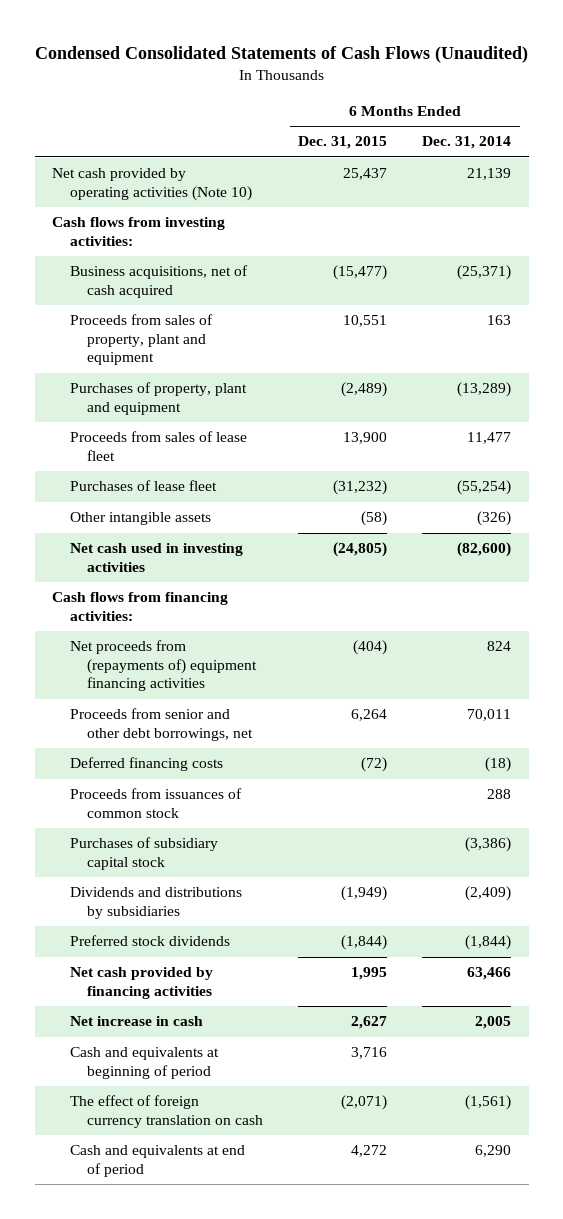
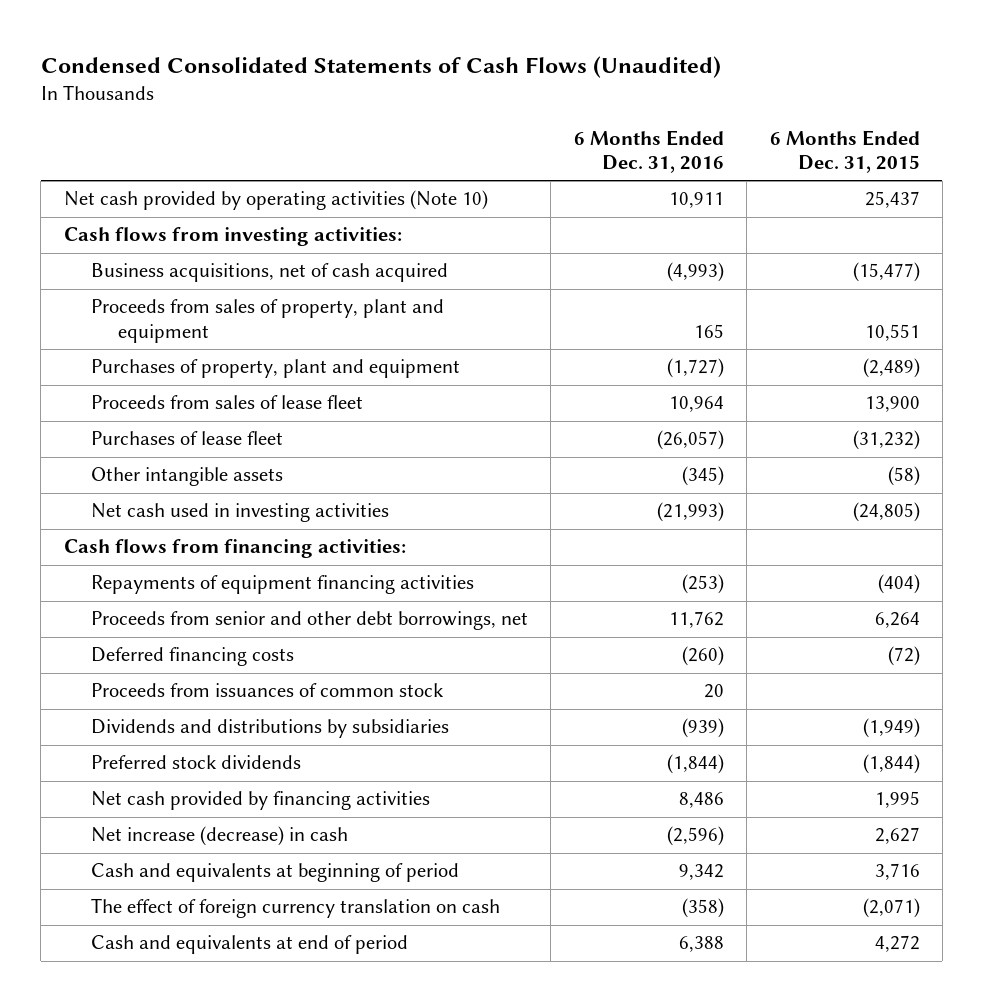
[422,136,512,150] Dec. 31, 2014 -> none
none -> [573,129,724,174] 6 Months Ended Dec. 31, 2016
[69,640,258,692] Net proceeds from (repayments of) equipment financing activities -> [90,575,474,595] Repayments of equipment financing activities
[69,837,218,870] Purchases of subsidiary capital stock -> none
[69,1016,203,1027] Net increase in cash -> [90,826,348,847] Net increase (decrease) in cash

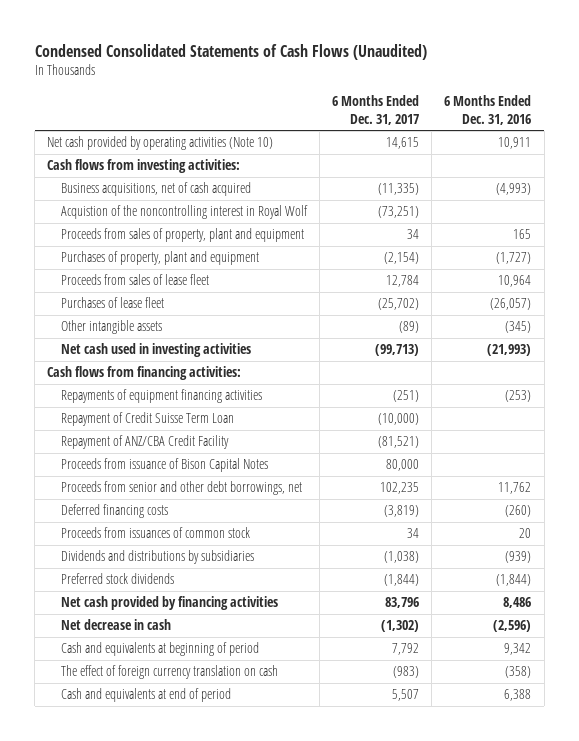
[769,129,920,174] 6 Months Ended Dec. 31, 2015 -> none
none -> [331,94,419,125] 6 Months Ended Dec. 31, 2017
none -> [60,205,308,220] Acquistion of the noncontrolling interest in Royal Wolf
none -> [60,412,234,427] Repayment of Credit Suisse Term Loan
none -> [60,435,229,450] Repayment of ANZ/CBA Credit Facility
none -> [60,458,268,473] Proceeds from issuance of Bison Capital Notes
[90,826,348,847] Net increase (decrease) in cash -> [60,619,171,631] Net decrease in cash

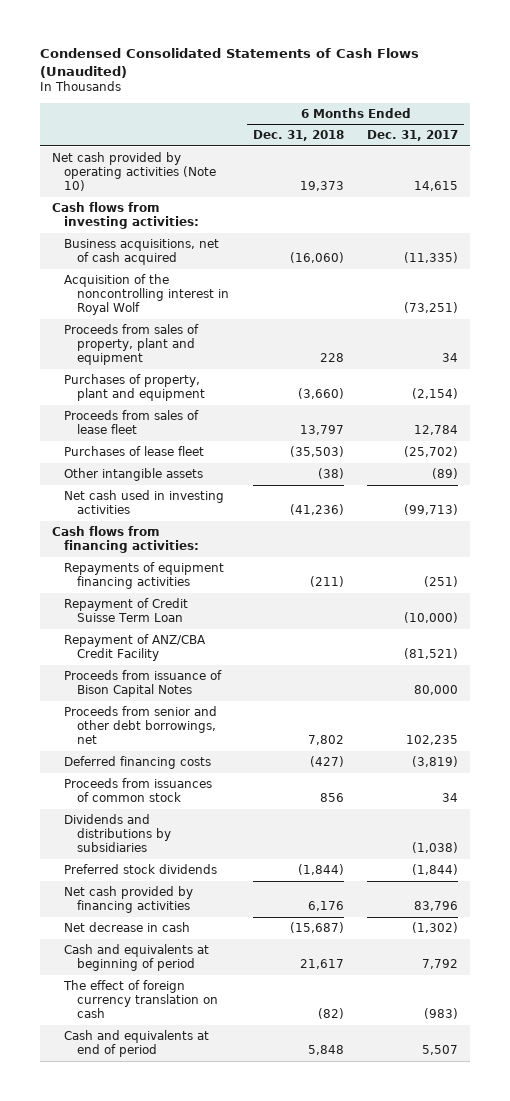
[444,94,532,125] 6 Months Ended Dec. 31, 2016 -> none
none -> [252,130,344,142] Dec. 31, 2018
[60,205,308,220] Acquistion of the noncontrolling interest in Royal Wolf -> [64,273,229,316] Acquisition of the noncontrolling interest in Royal Wolf

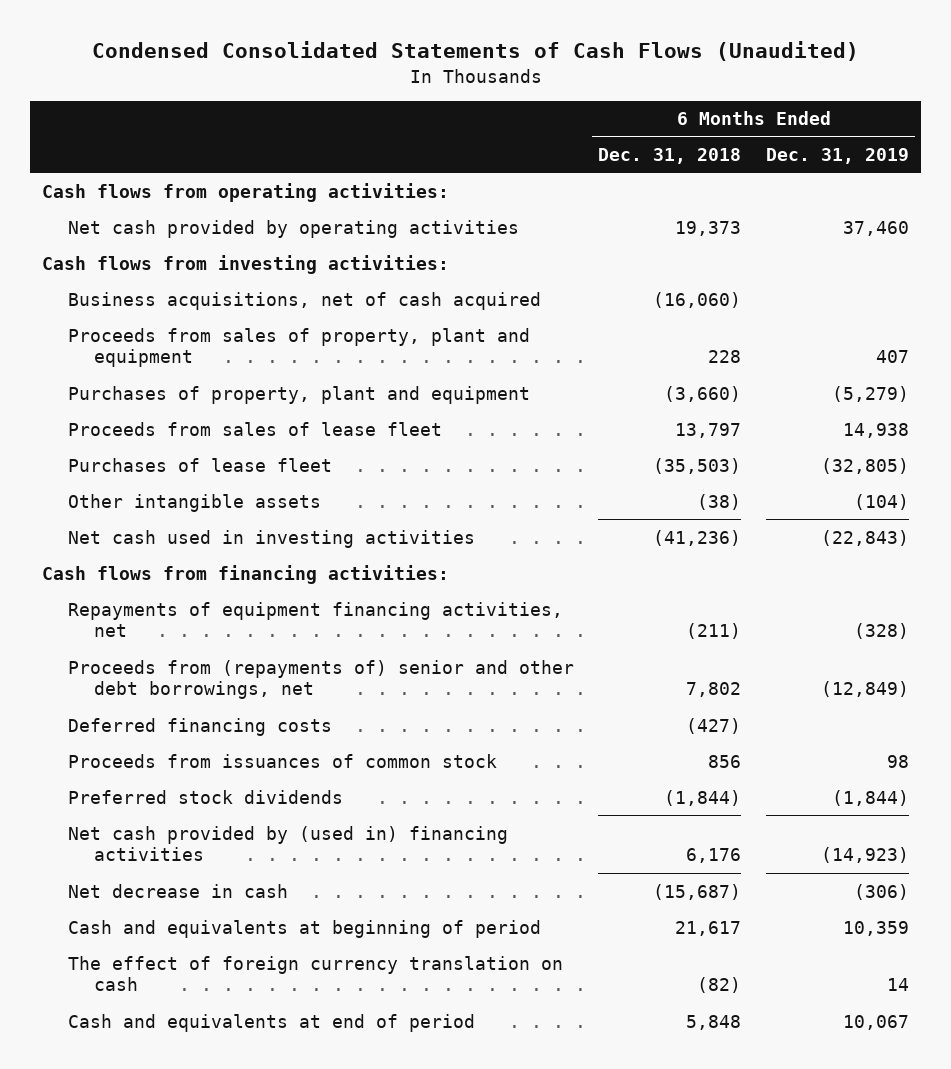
[367,130,459,142] Dec. 31, 2017 -> none
none -> [765,148,909,165] Dec. 31, 2019
none -> [42,182,450,202] Cash flows from operating activities:
[51,151,217,192] Net cash provided by operating activities (Note 10) -> [68,219,520,238] Net cash provided by operating activities
[64,273,229,316] Acquisition of the noncontrolling interest in Royal Wolf -> none
[64,597,189,623] Repayment of Credit Suisse Term Loan -> none
[64,633,207,662] Repayment of ANZ/CBA Credit Facility -> none
[64,669,223,698] Proceeds from issuance of Bison Capital Notes -> none
[64,561,225,590] Repayments of equipment financing activities -> [68,601,564,638] Repayments of equipment financing activities, net
[64,705,218,745] Proceeds from senior and other debt borrowings, net -> [68,659,575,700] Proceeds from (repayments of) senior and other debt borrowings, net
[64,813,171,853] Dividends and distributions by subsidiaries -> none
[64,885,194,914] Net cash provided by financing activities -> [68,825,509,862] Net cash provided by (used in) financing activities

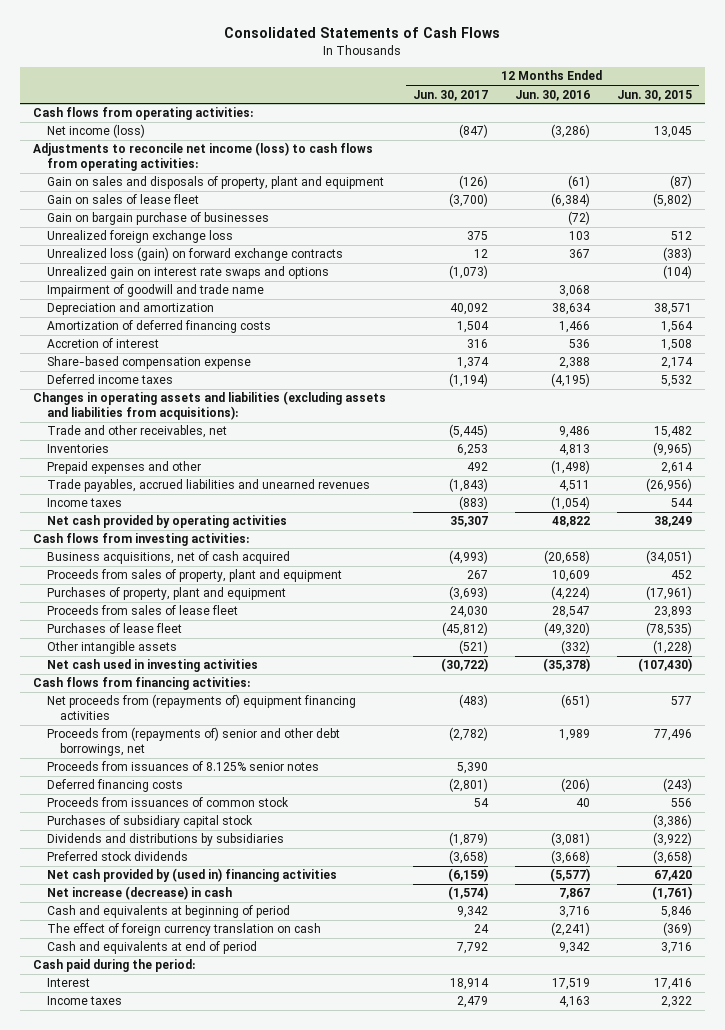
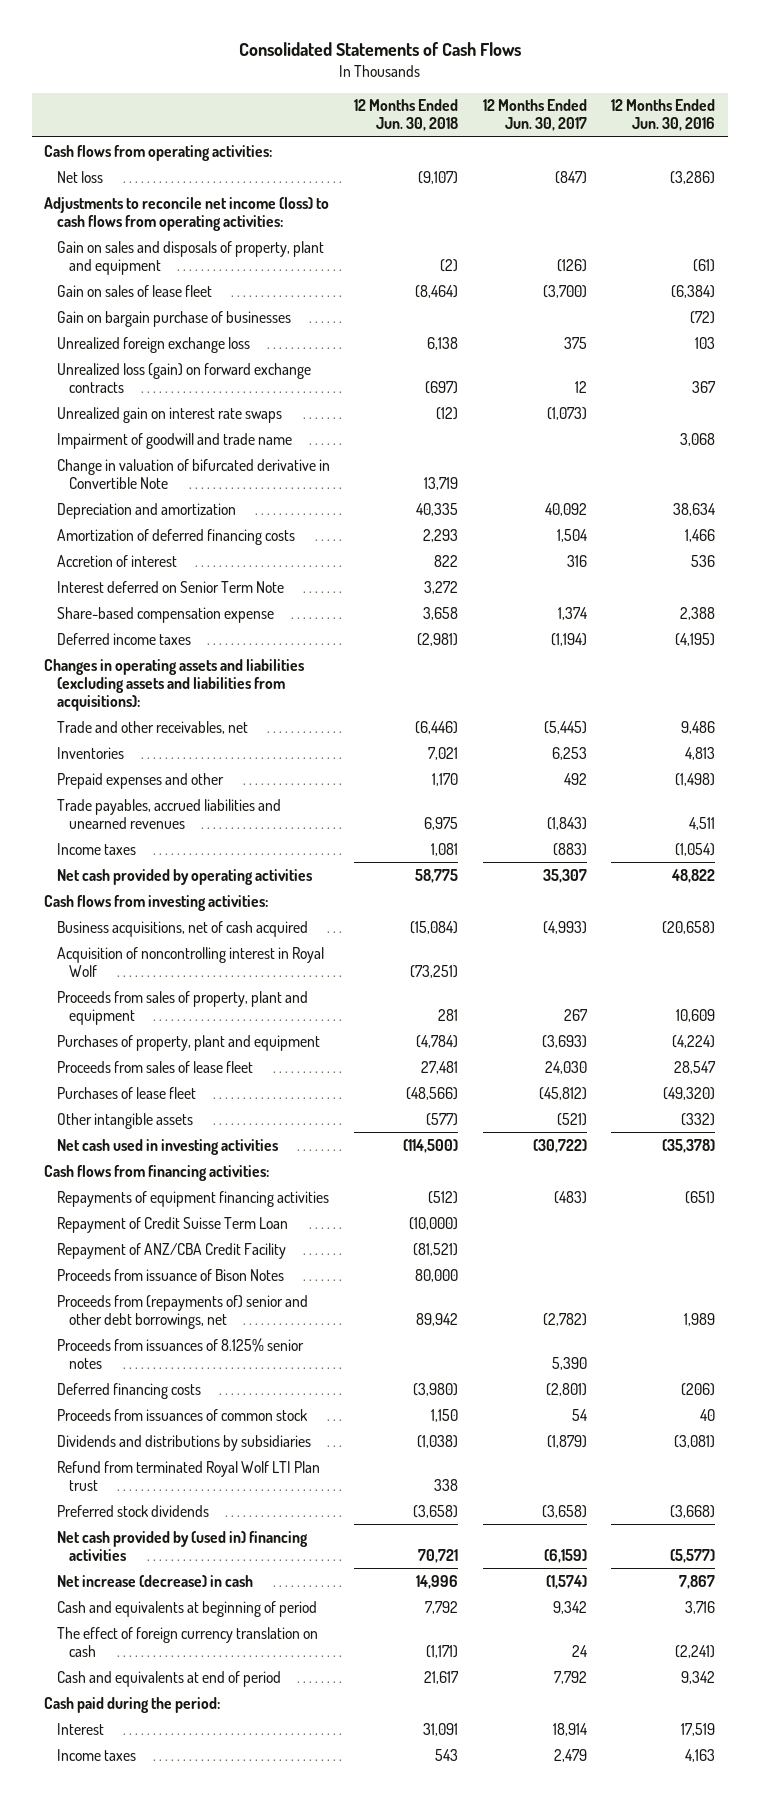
[616,89,692,101] Jun. 30, 2015 -> none
none -> [354,99,459,132] 12 Months Ended Jun. 30, 2018
[46,124,145,139] Net income (loss) -> [56,170,103,183] Net loss
[46,266,329,280] Unrealized gain on interest rate swaps and options -> [56,406,282,423] Unrealized gain on interest rate swaps
none -> [56,458,330,489] Change in valuation of bifurcated derivative in Convertible Note
none -> [56,580,284,593] Interest deferred on Senior Term Note
none -> [56,946,324,977] Acquisition of noncontrolling interest in Royal Wolf
[46,694,356,721] Net proceeds from (repayments of) equipment financing activities -> [56,1190,329,1207] Repayments of equipment financing activities
none -> [56,1216,288,1233] Repayment of Credit Suisse Term Loan
none -> [56,1242,286,1259] Repayment of ANZ/CBA Credit Facility
none -> [56,1268,284,1281] Proceeds from issuance of Bison Notes
[46,815,253,829] Purchases of subsidiary capital stock -> none
none -> [56,1460,320,1491] Refund from terminated Royal Wolf LTI Plan trust

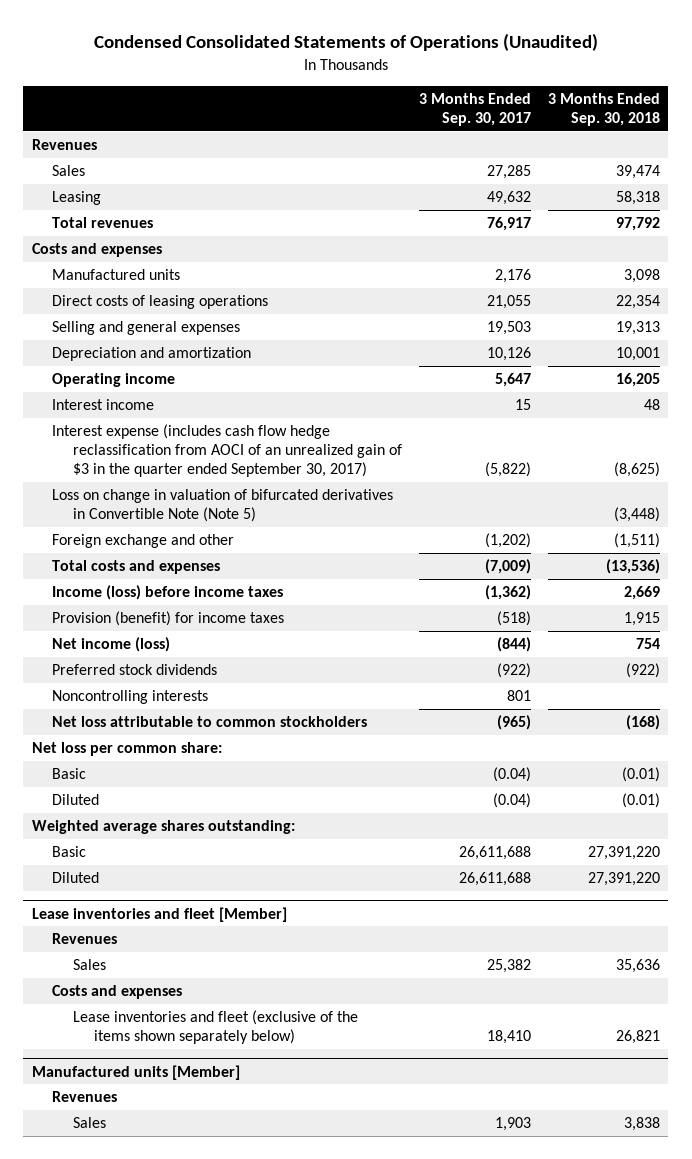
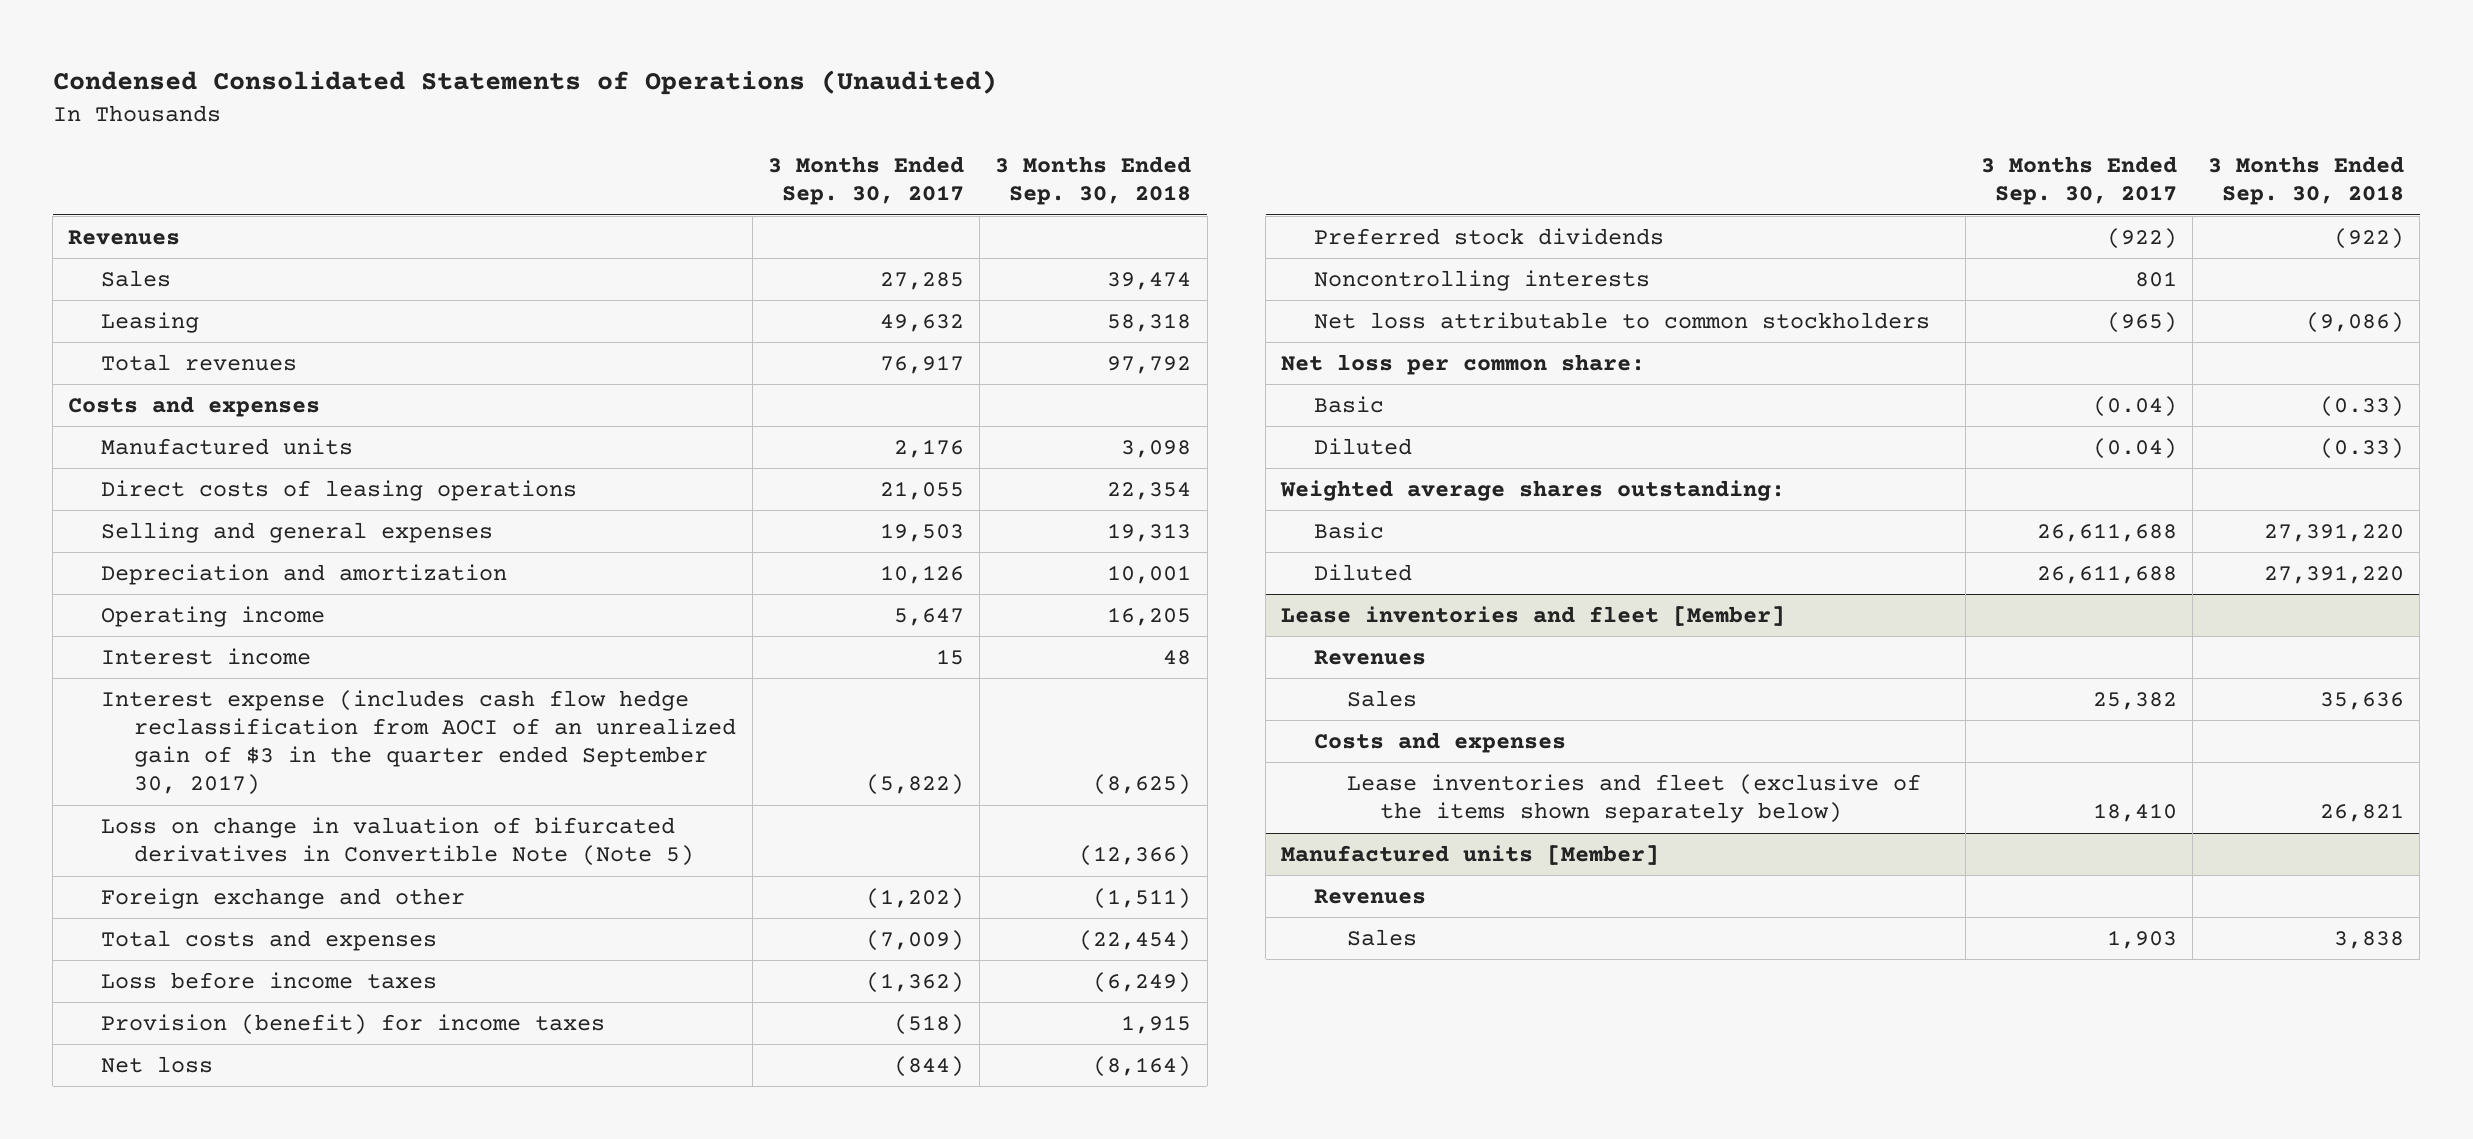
[613,507,660,523] (3,448) -> [1079,845,1192,867] (12,366)
[605,559,660,575] (13,536) -> [1079,930,1192,952] (22,454)
[52,585,284,601] Income (loss) before income taxes -> [101,972,438,990] Loss before income taxes
[623,586,660,601] 2,669 -> [1093,972,1192,994] (6,249)
[52,637,171,653] Net income (loss) -> [101,1056,214,1074] Net loss
[635,638,660,650] 754 -> [1093,1056,1192,1078] (8,164)
[625,715,660,731] (168) -> [2306,312,2405,334] (9,086)
[621,767,660,783] (0.01) -> [2320,396,2405,418] (0.33)
[621,793,660,809] (0.01) -> [2320,438,2405,460] (0.33)

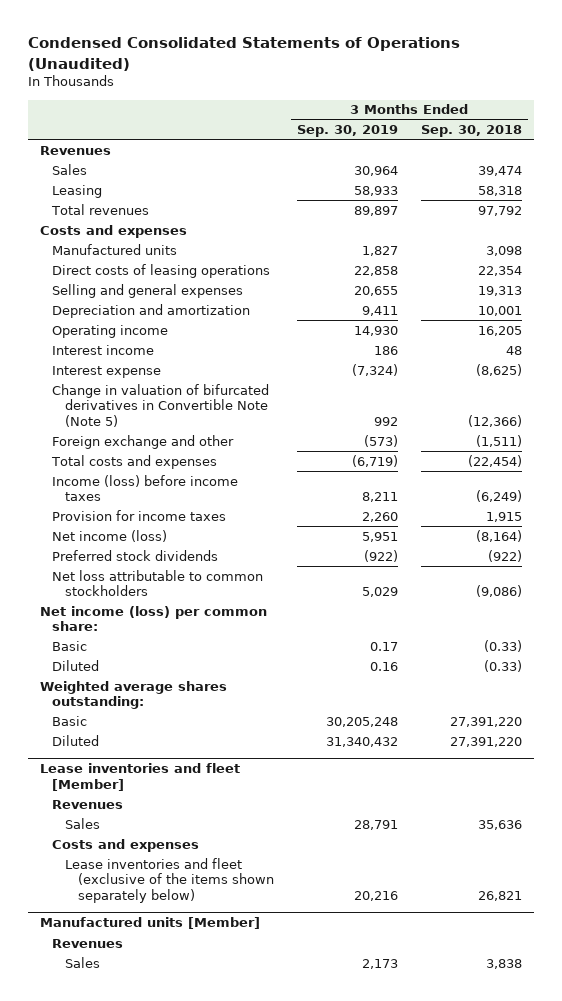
[767,156,964,206] 3 Months Ended Sep. 30, 2017 -> none
none -> [296,124,398,137] Sep. 30, 2019
[101,690,737,796] Interest expense (includes cash flow hedge reclassification from AOCI of an unrealized gain of $3 in the quarter ended September 30, 2017) -> [52,365,162,378] Interest expense
[101,817,695,867] Loss on change in valuation of bifurcated derivatives in Convertible Note (Note 5) -> [52,383,270,427] Change in valuation of bifurcated derivatives in Convertible Note (Note 5)
[101,972,438,990] Loss before income taxes -> [52,474,239,502] Income (loss) before income taxes
[101,1014,606,1036] Provision (benefit) for income taxes -> [52,509,227,521] Provision for income taxes
[101,1056,214,1074] Net loss -> [52,529,168,542] Net income (loss)
[1314,270,1651,292] Noncontrolling interests -> none
[1281,354,1646,376] Net loss per common share: -> [39,605,267,632] Net income (loss) per common share:

